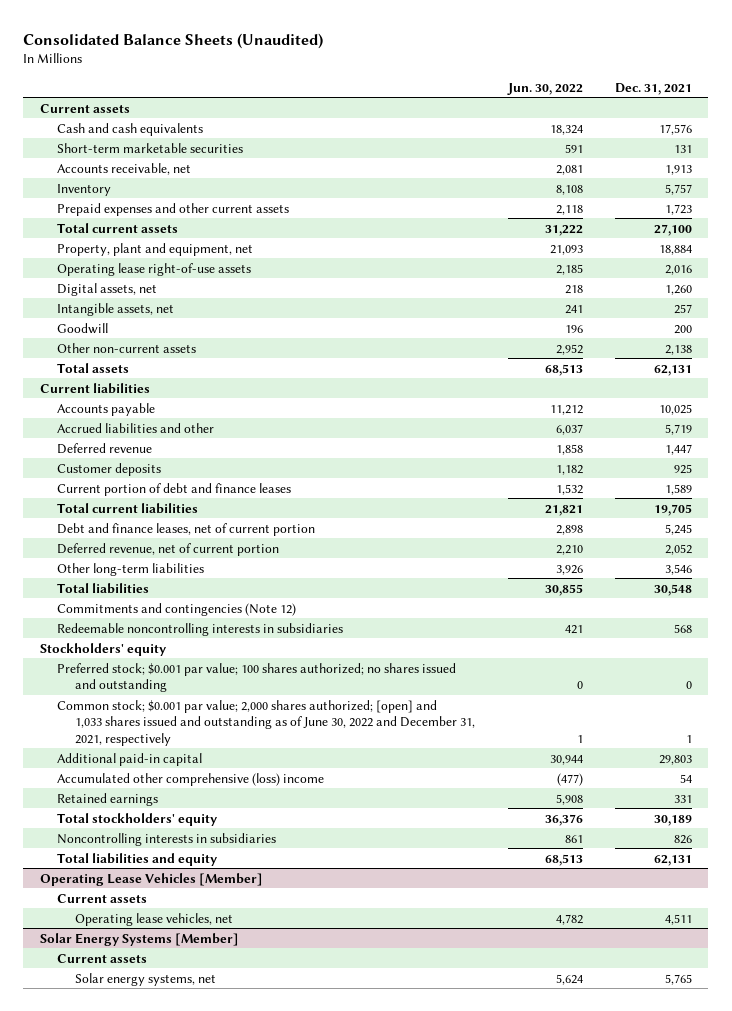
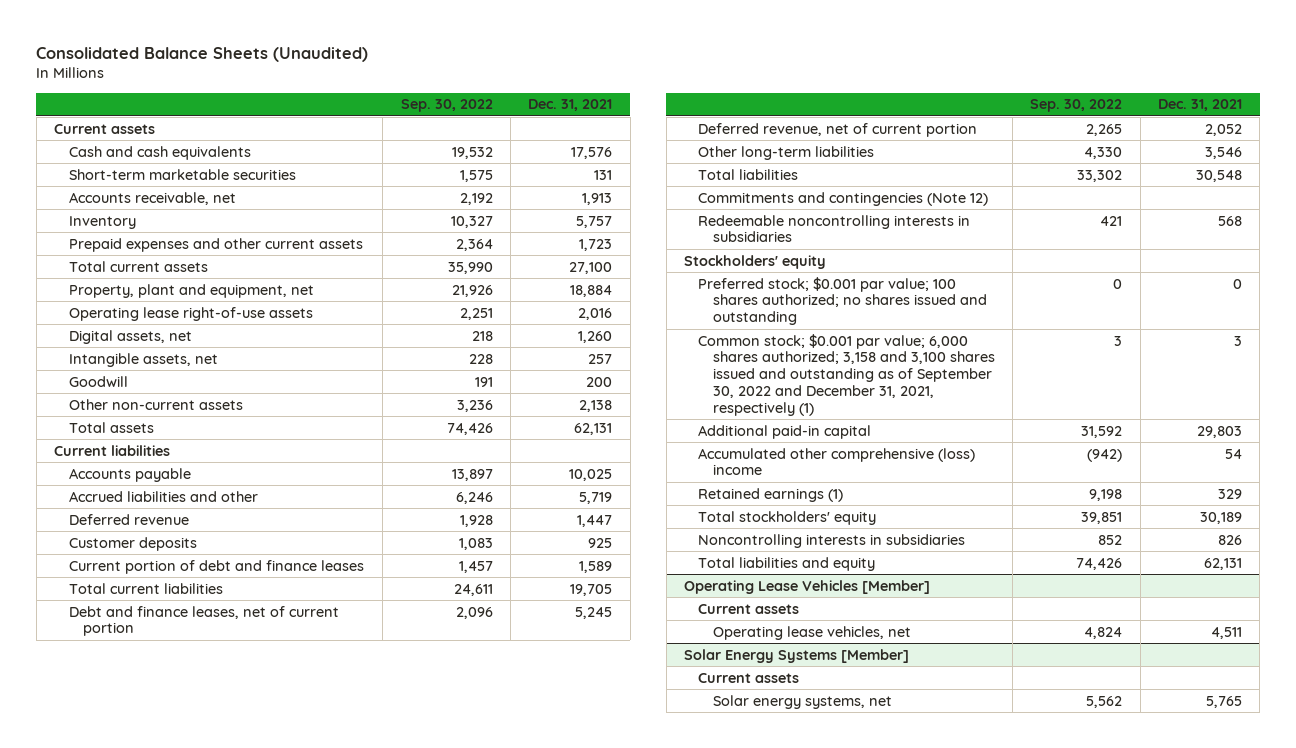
[506,82,583,95] Jun. 30, 2022 -> none
none -> [400,99,493,113] Sep. 30, 2022
[57,699,476,746] Common stock; $0.001 par value; 2,000 shares authorized; [open] and 1,033 shares issued and outstanding as of June 30, 2022 and December 31, 2021, respectively -> [698,333,995,416] Common stock; $0.001 par value; 6,000 shares authorized; 3,158 and 3,100 shares issued and outstanding as of September 30, 2022 and December 31, 2021, respectively (1)
[686,734,693,743] 1 -> [1234,335,1243,346] 3
[57,792,159,806] Retained earnings -> [698,487,844,502] Retained earnings (1)
[674,794,693,803] 331 -> [1218,488,1243,499] 329

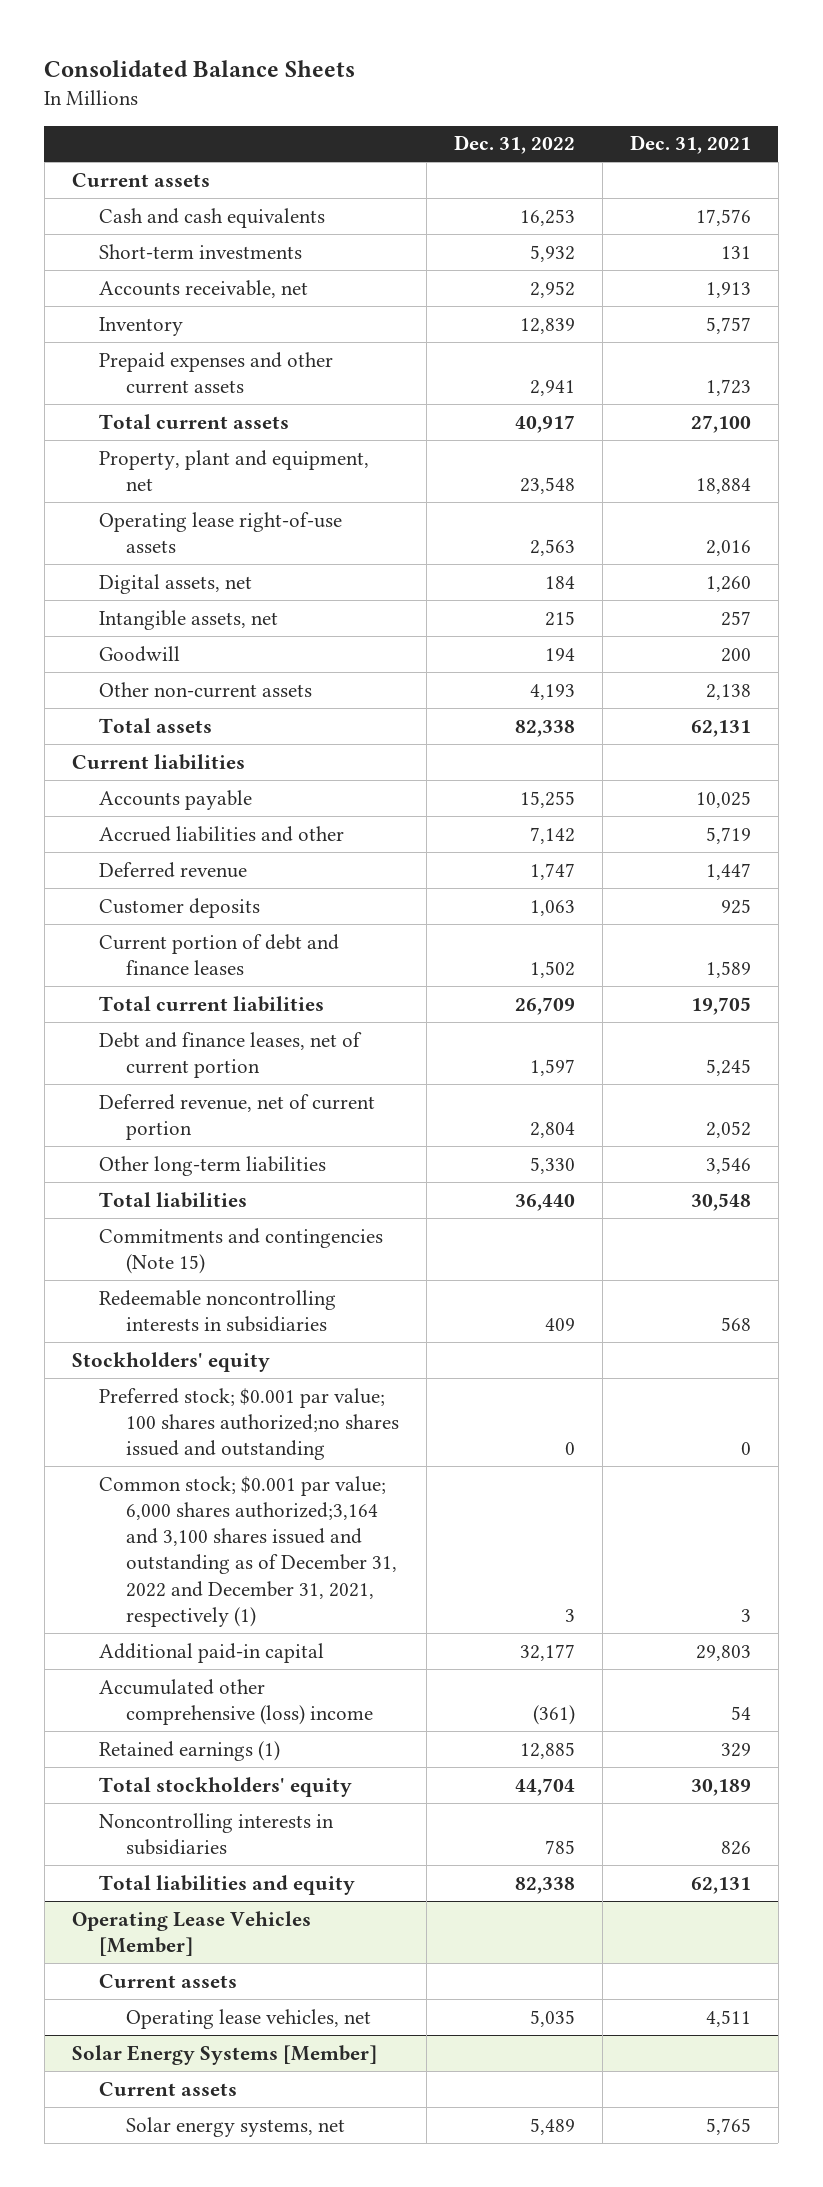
[36,46,369,62] Consolidated Balance Sheets (Unaudited) -> [44,59,356,77] Consolidated Balance Sheets
[400,99,493,113] Sep. 30, 2022 -> none
none -> [453,135,575,155] Dec. 31, 2022
[68,168,296,180] Short-term marketable securities -> [98,243,302,259] Short-term investments
[698,191,989,206] Commitments and contingencies (Note 12) -> [98,1227,383,1274] Commitments and contingencies (Note 15)
[698,276,987,326] Preferred stock; $0.001 par value; 100 shares authorized; no shares issued and outstanding -> [98,1387,399,1461] Preferred stock; $0.001 par value; 100 shares authorized;no shares issued and outstanding
[698,333,995,416] Common stock; $0.001 par value; 6,000 shares authorized; 3,158 and 3,100 shares issued and outstanding as of September 30, 2022 and December 31, 2021, respectively (1) -> [98,1475,397,1627] Common stock; $0.001 par value; 6,000 shares authorized;3,164 and 3,100 shares issued and outstanding as of December 31, 2022 and December 31, 2021, respectively (1)

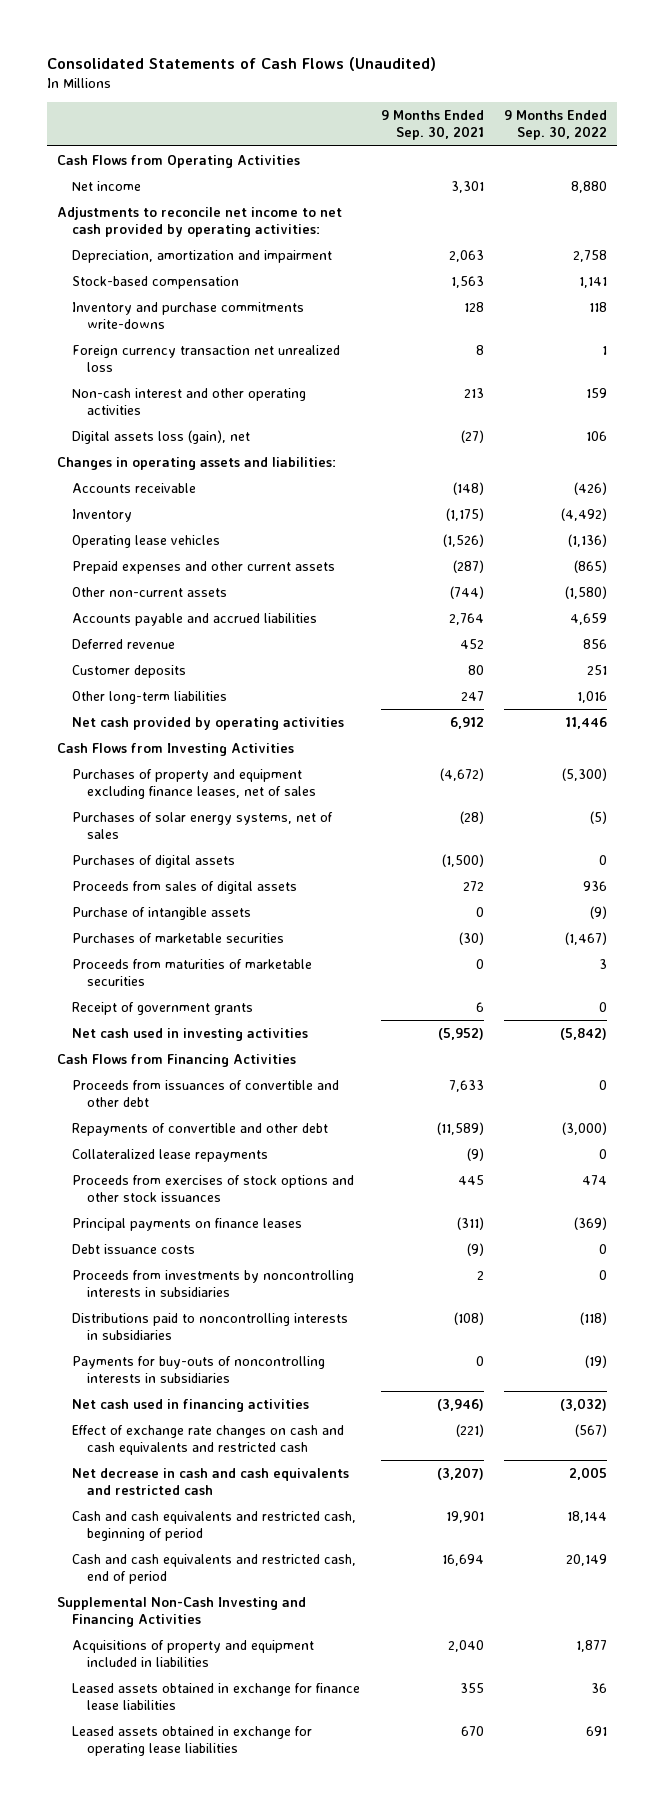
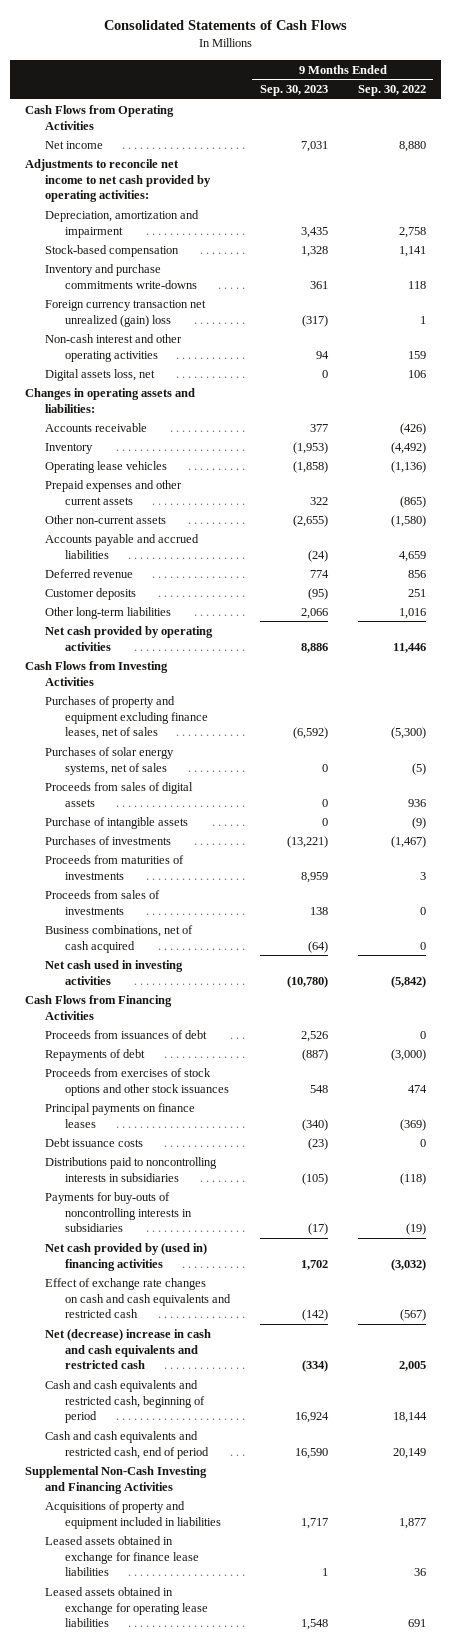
[47,57,437,72] Consolidated Statements of Cash Flows (Unaudited) -> [103,20,347,31] Consolidated Statements of Cash Flows
[380,109,484,141] 9 Months Ended Sep. 30, 2021 -> none
none -> [259,85,328,97] Sep. 30, 2023
[72,344,341,373] Foreign currency transaction net unrealized loss -> [44,299,206,327] Foreign currency transaction net unrealized (gain) loss
[72,429,251,444] Digital assets loss (gain), net -> [44,368,155,381] Digital assets loss, net
[72,854,236,868] Purchases of digital assets -> none
[72,1001,254,1015] Receipt of government grants -> none
[72,932,285,943] Purchases of marketable securities -> [44,835,171,845] Purchases of investments
[72,958,313,987] Proceeds from maturities of marketable securities -> [44,854,184,880] Proceeds from maturities of investments
none -> [44,889,160,915] Proceeds from sales of investments
none -> [44,924,193,953] Business combinations, net of cash acquired
[72,1148,269,1162] Collateralized lease repayments -> none
[72,1079,340,1108] Proceeds from issuances of convertible and other debt -> [44,1029,207,1039] Proceeds from issuances of debt
[72,1122,329,1136] Repayments of convertible and other debt -> [44,1048,145,1061] Repayments of debt
[72,1269,355,1298] Proceeds from investments by noncontrolling interests in subsidiaries -> none
[72,1398,310,1412] Net cash used in financing activities -> [44,1242,207,1271] Net cash provided by (used in) financing activities
[72,1467,350,1496] Net decrease in cash and cash equivalents and restricted cash -> [44,1328,211,1370] Net (decrease) increase in cash and cash equivalents and restricted cash

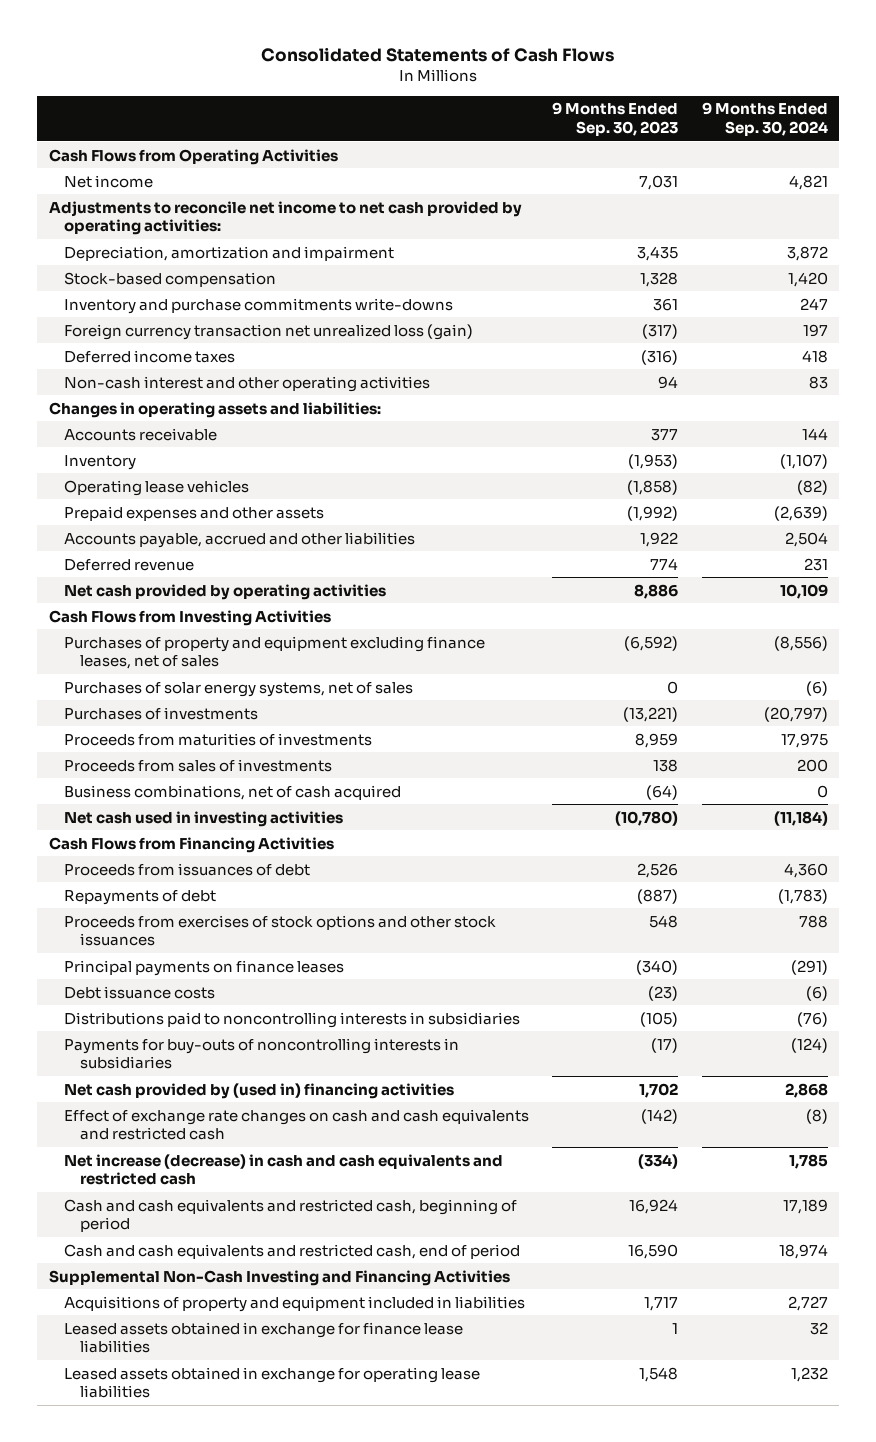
[357,85,426,97] Sep. 30, 2022 -> none
none -> [701,102,828,136] 9 Months Ended Sep. 30, 2024
[44,299,206,327] Foreign currency transaction net unrealized (gain) loss -> [64,323,474,340] Foreign currency transaction net unrealized loss (gain)
none -> [64,349,236,363] Deferred income taxes
[44,368,155,381] Digital assets loss, net -> none
[44,514,166,524] Other non-current assets -> none
[44,479,182,505] Prepaid expenses and other current assets -> [64,505,325,521] Prepaid expenses and other assets
[309,496,328,505] 322 -> [627,505,679,521] (1,992)
[44,533,199,559] Accounts payable and accrued liabilities -> [64,531,416,548] Accounts payable, accrued and other liabilities
[307,549,328,562] (24) -> [640,531,679,547] 1,922
[44,587,136,600] Customer deposits -> none
[44,606,171,619] Other long-term liabilities -> none
[44,781,193,807] Proceeds from sales of digital assets -> none
[44,816,188,829] Purchase of intangible assets -> none
[44,1328,211,1370] Net (decrease) increase in cash and cash equivalents and restricted cash -> [64,1153,504,1186] Net increase (decrease) in cash and cash equivalents and restricted cash

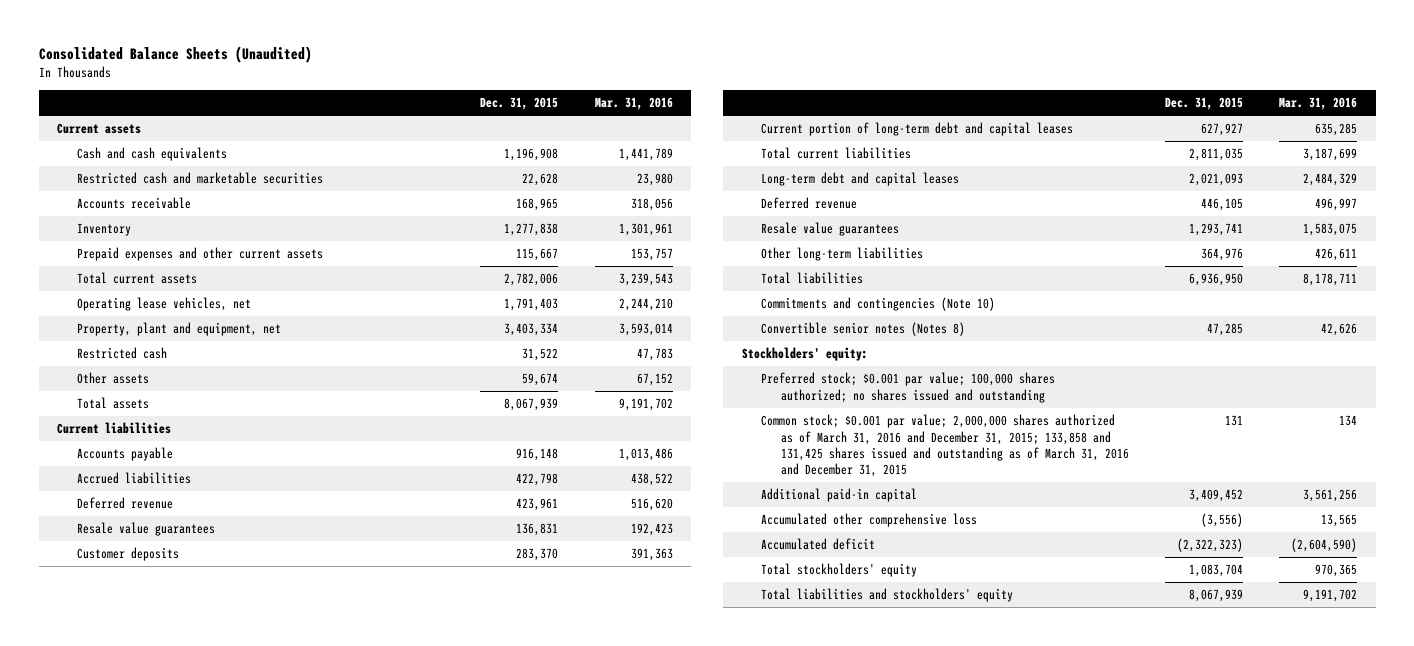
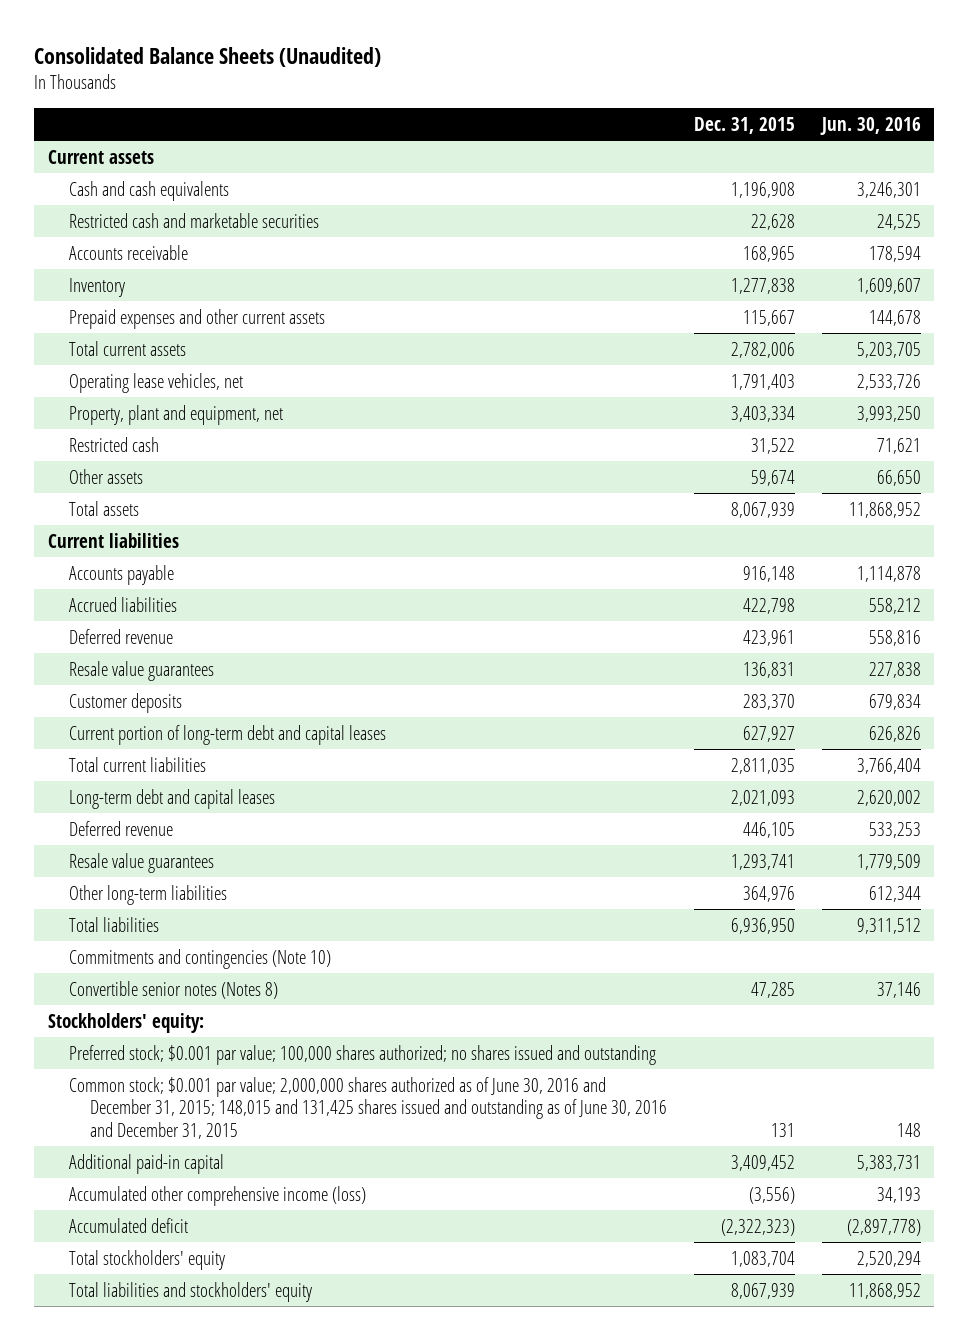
[594,96,673,110] Mar. 31, 2016 -> none
none -> [819,116,921,135] Jun. 30, 2016
[761,414,1129,478] Common stock; $0.001 par value; 2,000,000 shares authorized as of March 31, 2016 and December 31, 2015; 133,858 and 131,425 shares issued and outstanding as of March 31, 2016 and December 31, 2015 -> [68,1076,667,1139] Common stock; $0.001 par value; 2,000,000 shares authorized as of June 30, 2016 and December 31, 2015; 148,015 and 131,425 shares issued and outstanding as of June 30, 2016 and December 31, 2015
[761,513,978,528] Accumulated other comprehensive loss -> [68,1185,366,1206] Accumulated other comprehensive income (loss)

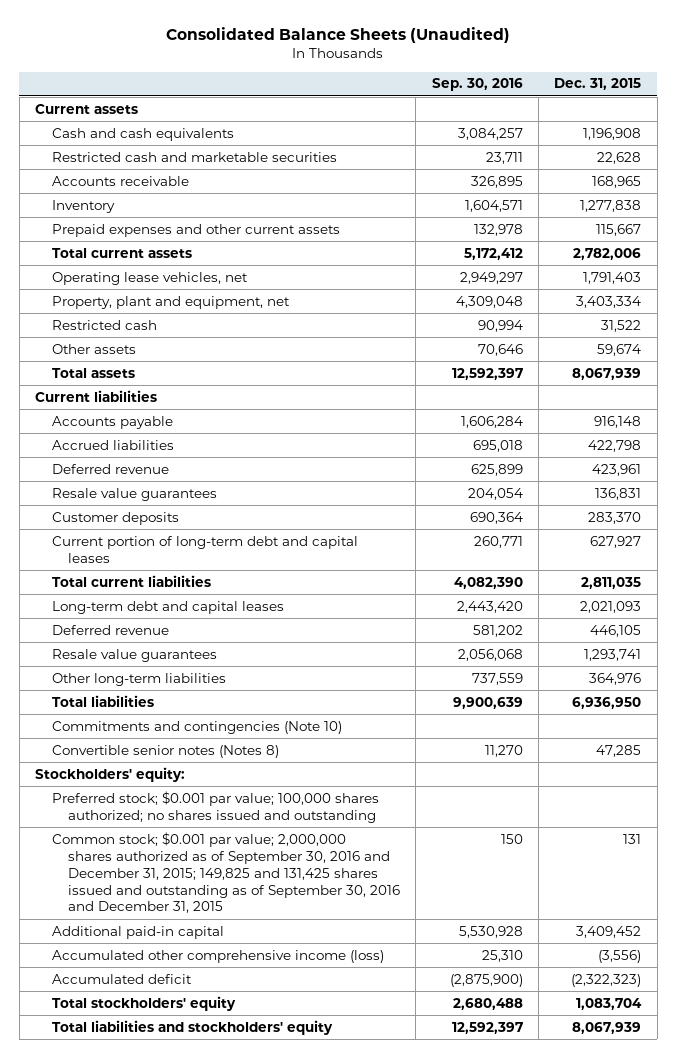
[819,116,921,135] Jun. 30, 2016 -> none
none -> [431,78,523,92] Sep. 30, 2016
[68,1076,667,1139] Common stock; $0.001 par value; 2,000,000 shares authorized as of June 30, 2016 and December 31, 2015; 148,015 and 131,425 shares issued and outstanding as of June 30, 2016 and December 31, 2015 -> [51,831,400,914] Common stock; $0.001 par value; 2,000,000 shares authorized as of September 30, 2016 and December 31, 2015; 149,825 and 131,425 shares issued and outstanding as of September 30, 2016 and December 31, 2015

